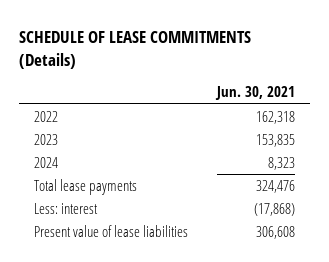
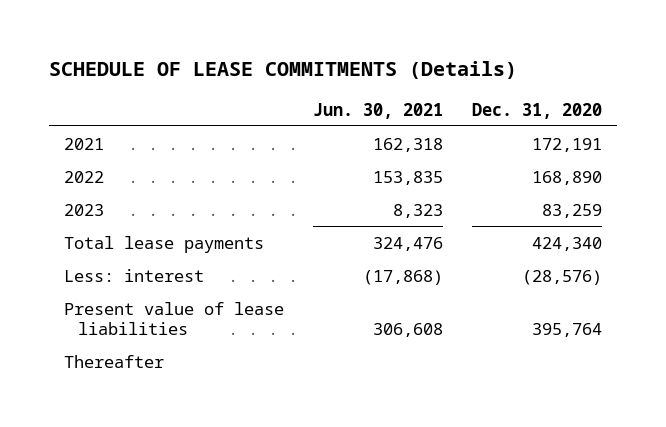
none -> [472,102,603,119] Dec. 31, 2020
[34,156,59,168] 2024 -> none
none -> [63,137,104,150] 2021
[256,110,296,124] 162,318 -> [372,170,443,185] 153,835
[256,133,296,147] 153,835 -> [392,203,443,218] 8,323
none -> [63,354,164,368] Thereafter

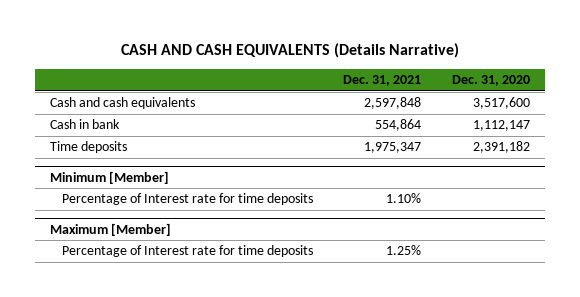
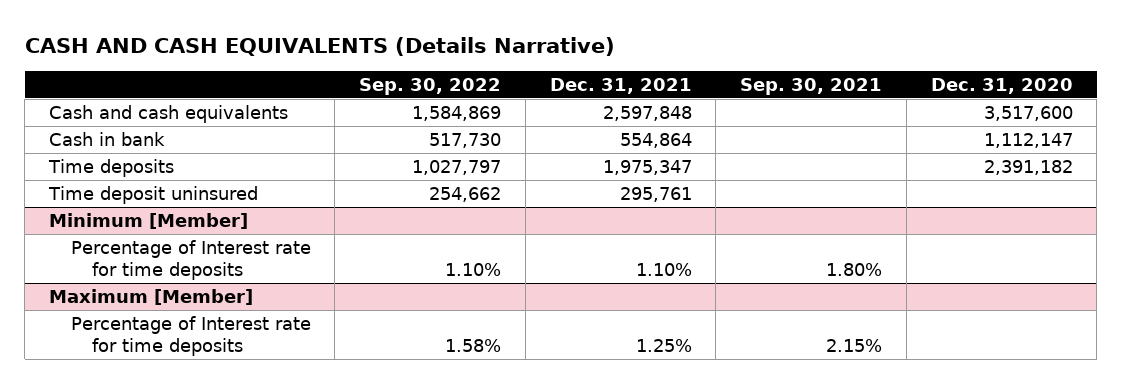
none -> [359,78,502,96] Sep. 30, 2022
none -> [740,78,883,96] Sep. 30, 2021
none -> [47,186,258,205] Time deposit uninsured

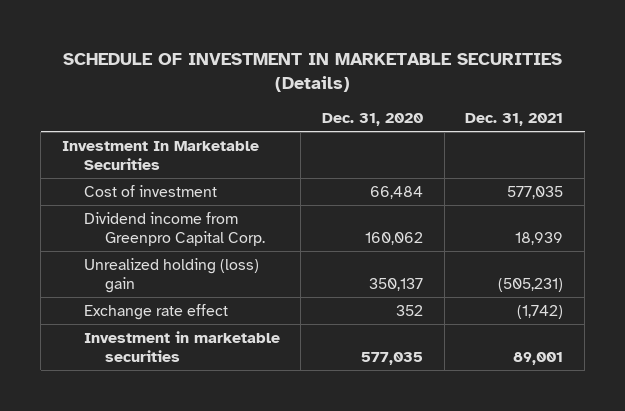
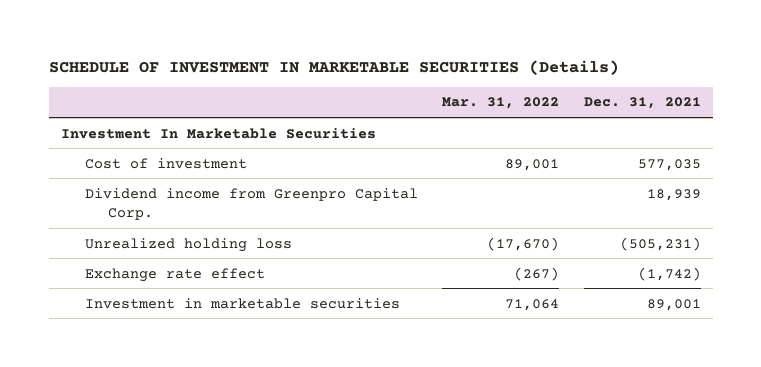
[321,113,423,127] Dec. 31, 2020 -> none
none -> [442,97,560,110] Mar. 31, 2022
[83,257,259,294] Unrealized holding (loss) gain -> [84,237,292,252] Unrealized holding loss

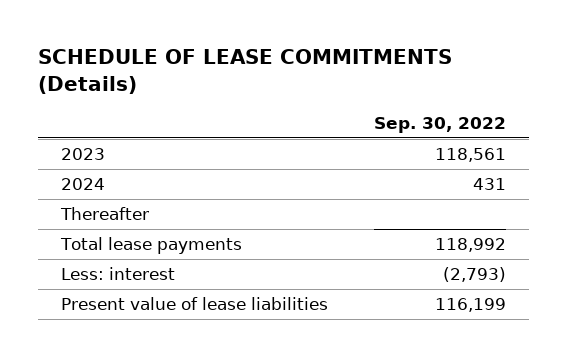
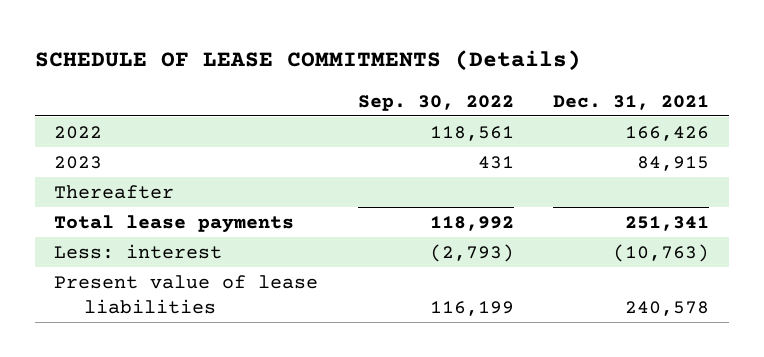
none -> [553,94,710,110] Dec. 31, 2021
[60,178,105,191] 2024 -> none
none -> [54,125,103,139] 2022
[434,148,506,163] 118,561 -> [477,155,514,169] 431

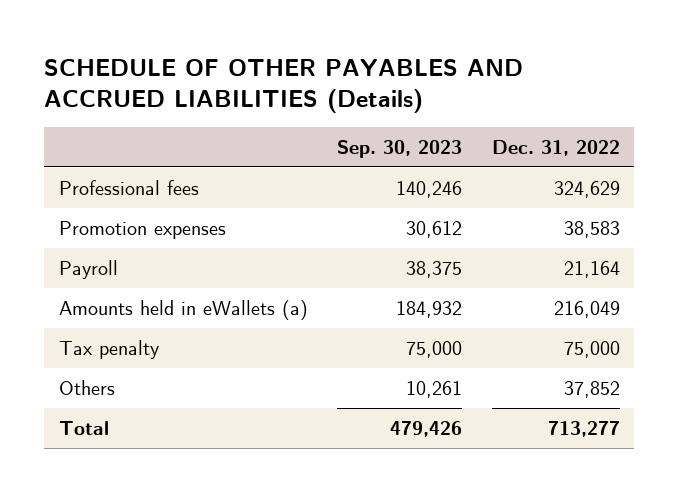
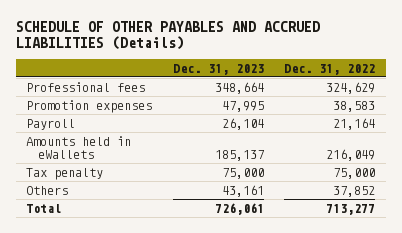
[337,140,463,159] Sep. 30, 2023 -> none
none -> [172,63,264,75] Dec. 31, 2023
[58,299,308,320] Amounts held in eWallets (a) -> [26,135,132,160] Amounts held in eWallets

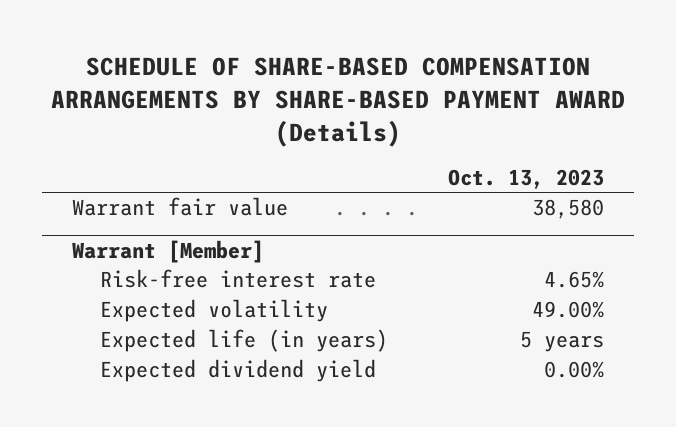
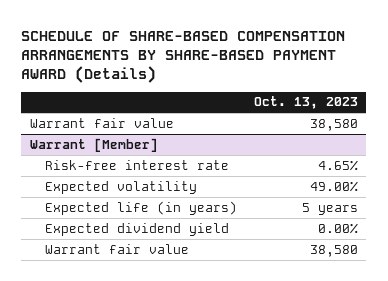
none -> [44,243,189,254] Warrant fair value

